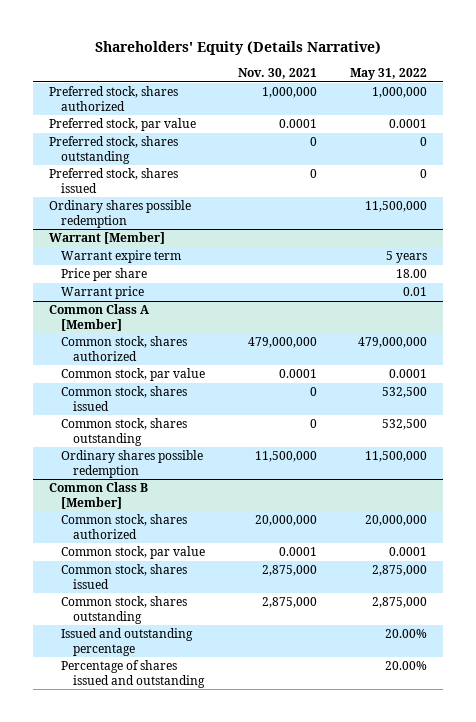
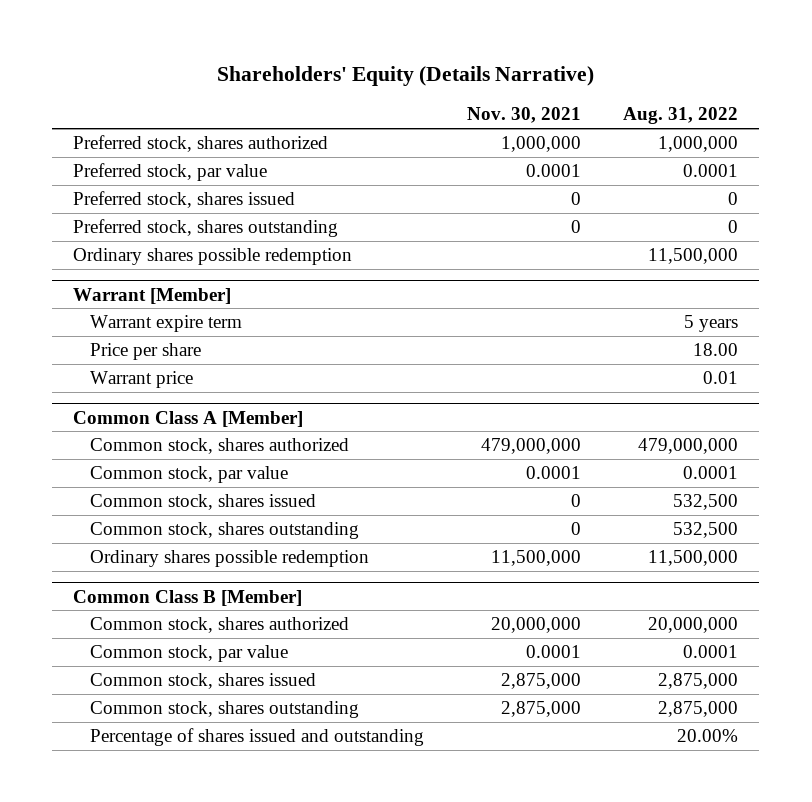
[349,68,427,81] May 31, 2022 -> none
none -> [623,107,739,125] Aug. 31, 2022
[49,136,179,164] Preferred stock, shares outstanding -> [73,219,339,238] Preferred stock, shares outstanding
[61,628,194,656] Issued and outstanding percentage -> none

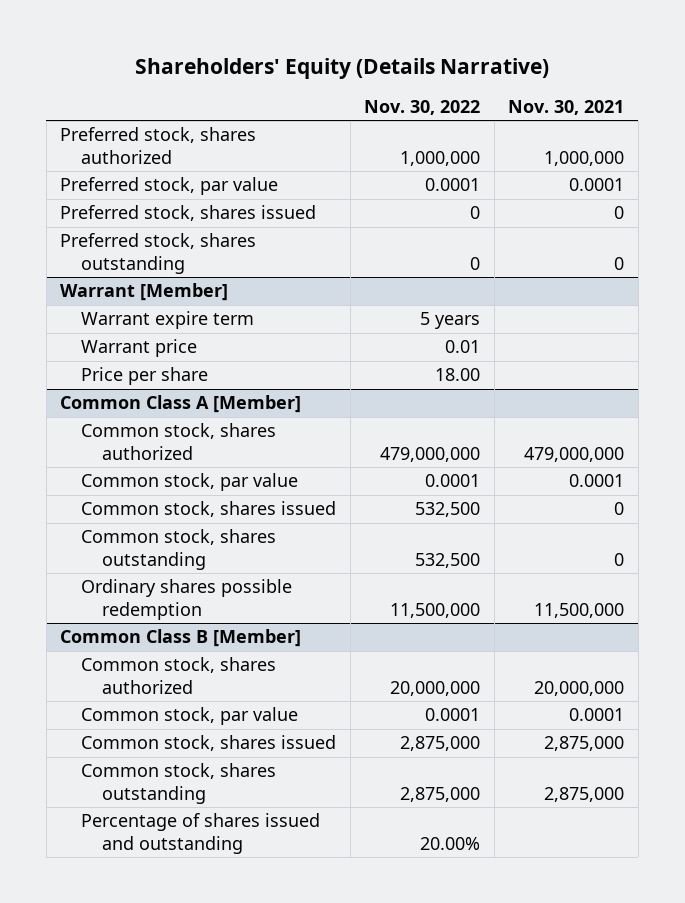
[623,107,739,125] Aug. 31, 2022 -> none
none -> [364,99,481,115] Nov. 30, 2022
[73,248,353,266] Ordinary shares possible redemption -> none
[90,343,202,361] Price per share -> [81,367,209,386] Price per share

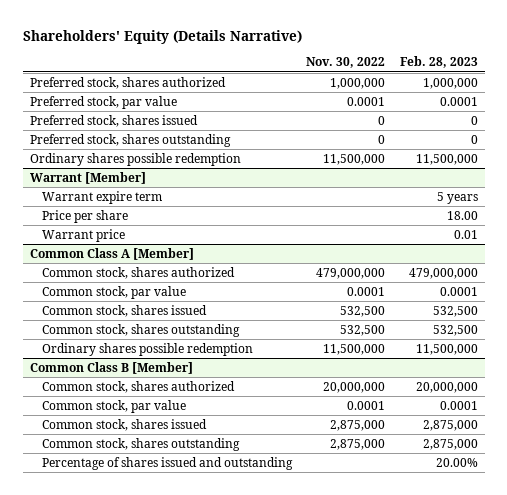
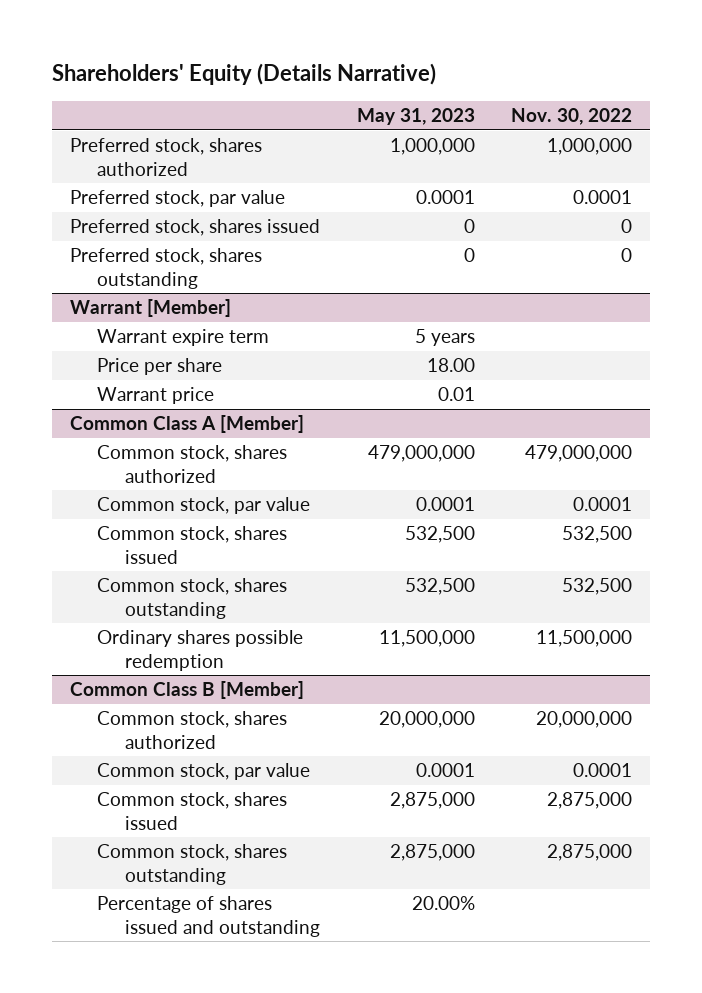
[399,56,478,69] Feb. 28, 2023 -> none
none -> [356,108,475,126] May 31, 2023
[29,152,241,166] Ordinary shares possible redemption -> none

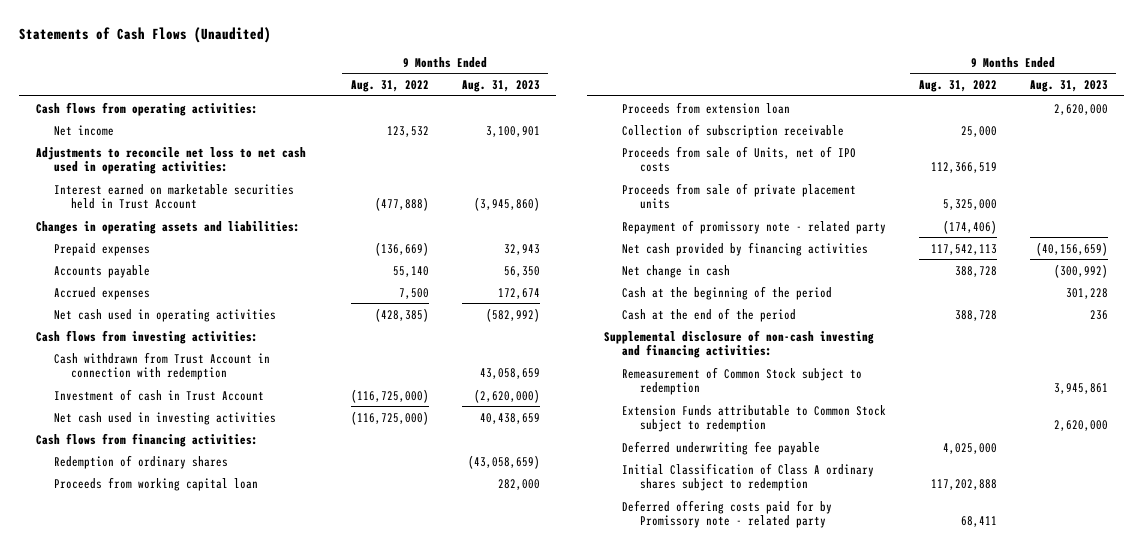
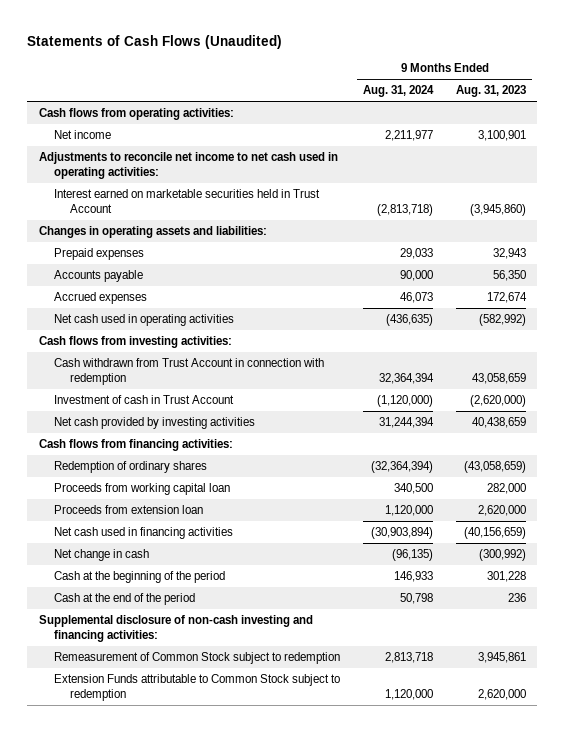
[350,80,429,93] Aug. 31, 2022 -> none
none -> [363,85,435,98] Aug. 31, 2024
[35,146,306,175] Adjustments to reconcile net loss to net cash used in operating activities: -> [38,152,338,179] Adjustments to reconcile net income to net cash used in operating activities:
[53,411,276,425] Net cash used in investing activities -> [54,417,256,430] Net cash provided by investing activities
[621,123,844,138] Collection of subscription receivable -> none
[621,145,856,173] Proceeds from sale of Units, net of IPO costs -> none
[621,182,856,210] Proceeds from sale of private placement units -> none
[621,219,886,234] Repayment of promissory note - related party -> none
[621,241,868,256] Net cash provided by financing activities -> [54,527,234,540] Net cash used in financing activities
[621,440,820,455] Deferred underwriting fee payable -> none
[621,462,874,492] Initial Classification of Class A ordinary shares subject to redemption -> none
[621,499,832,529] Deferred offering costs paid for by Promissory note - related party -> none

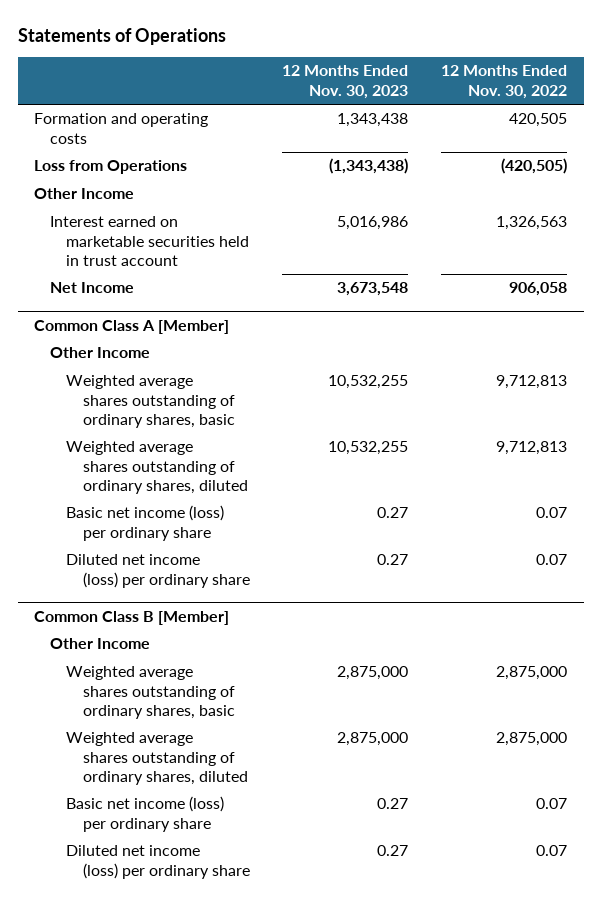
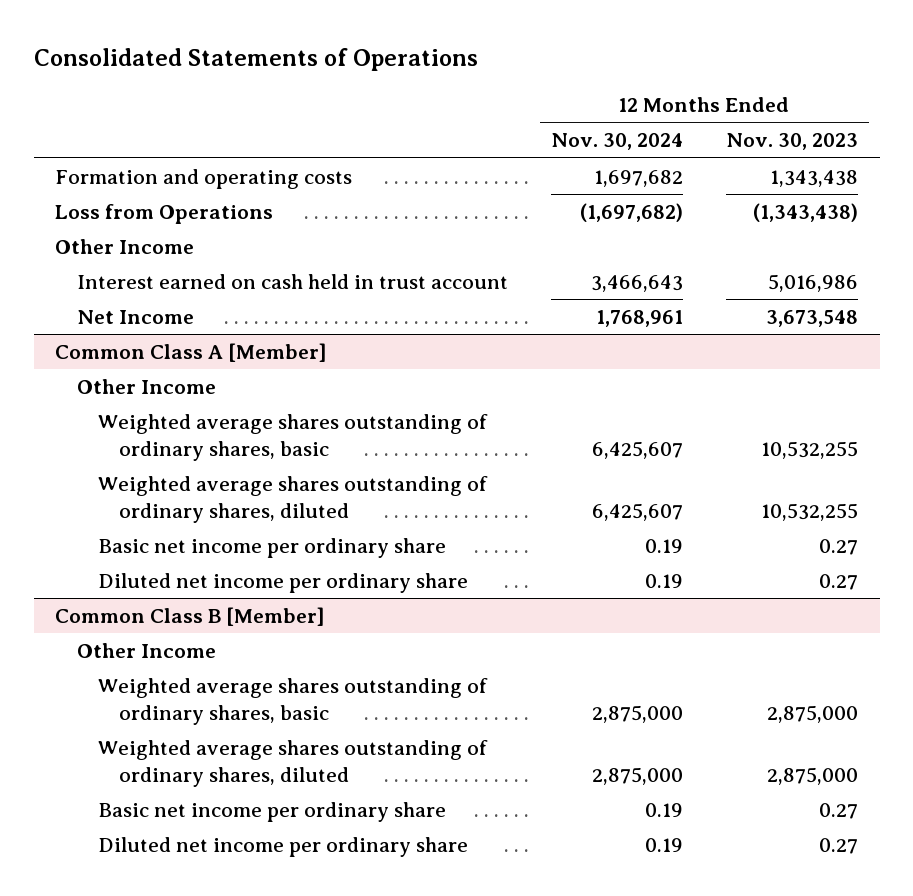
[17,27,226,45] Statements of Operations -> [33,48,478,72] Consolidated Statements of Operations
[441,65,568,99] 12 Months Ended Nov. 30, 2022 -> none
none -> [550,133,683,151] Nov. 30, 2024
[50,216,250,267] Interest earned on marketable securities held in trust account -> [76,273,508,289] Interest earned on cash held in trust account
[66,505,225,541] Basic net income (loss) per ordinary share -> [97,537,446,558] Basic net income per ordinary share
[66,554,250,588] Diluted net income (loss) per ordinary share -> [97,572,468,593] Diluted net income per ordinary share
[66,796,225,832] Basic net income (loss) per ordinary share -> [97,801,446,822] Basic net income per ordinary share
[66,845,250,879] Diluted net income (loss) per ordinary share -> [97,836,468,857] Diluted net income per ordinary share

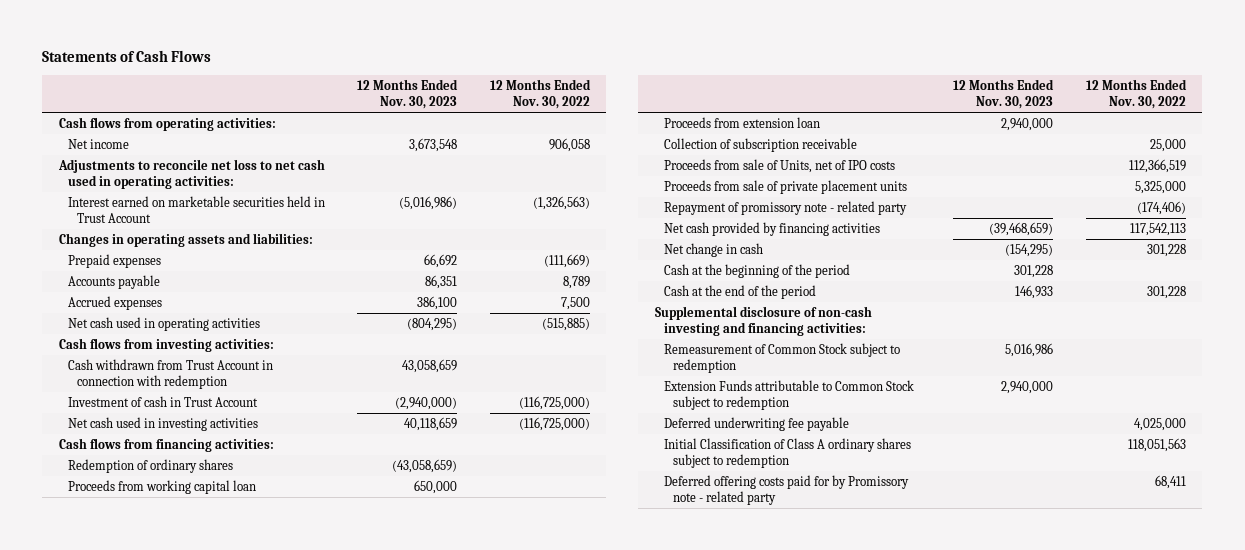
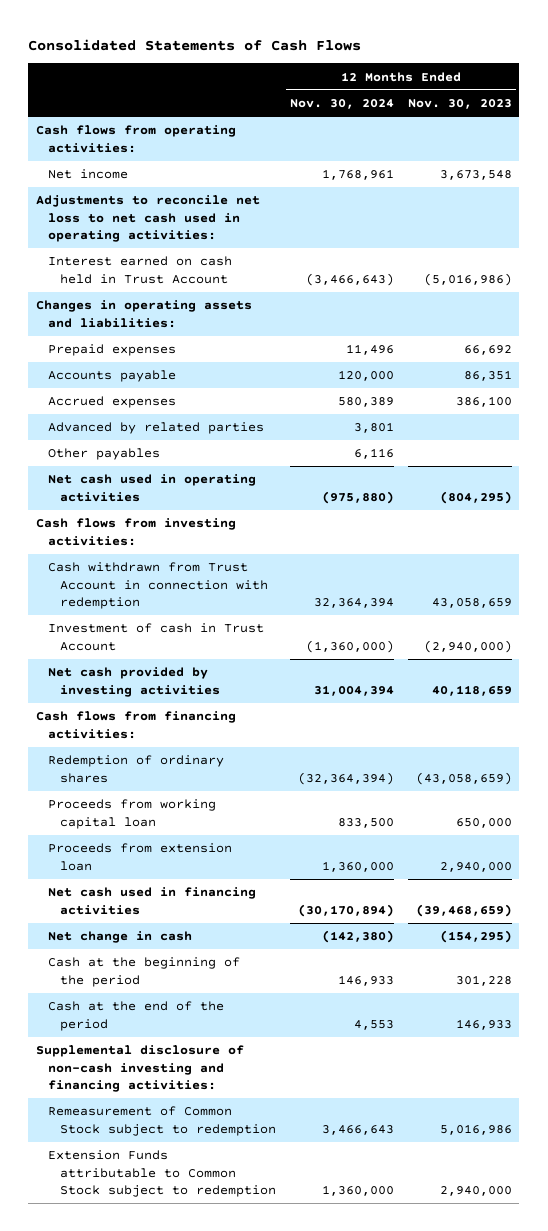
[42,50,212,63] Statements of Cash Flows -> [28,38,362,51] Consolidated Statements of Cash Flows
[489,78,591,109] 12 Months Ended Nov. 30, 2022 -> none
none -> [289,99,394,110] Nov. 30, 2024
[67,195,325,223] Interest earned on marketable securities held in Trust Account -> [47,256,232,284] Interest earned on cash held in Trust Account
none -> [47,422,264,435] Advanced by related parties
none -> [47,448,160,461] Other payables
[67,416,258,431] Net cash used in investing activities -> [47,667,220,697] Net cash provided by investing activities
[663,137,857,152] Collection of subscription receivable -> none
[663,158,895,173] Proceeds from sale of Units, net of IPO costs -> none
[663,179,907,194] Proceeds from sale of private placement units -> none
[663,200,907,215] Repayment of promissory note - related party -> none
[663,221,880,236] Net cash provided by financing activities -> [47,887,256,915] Net cash used in financing activities
[663,416,849,431] Deferred underwriting fee payable -> none
[663,437,911,468] Initial Classification of Class A ordinary shares subject to redemption -> none
[663,474,909,505] Deferred offering costs paid for by Promissory note - related party -> none

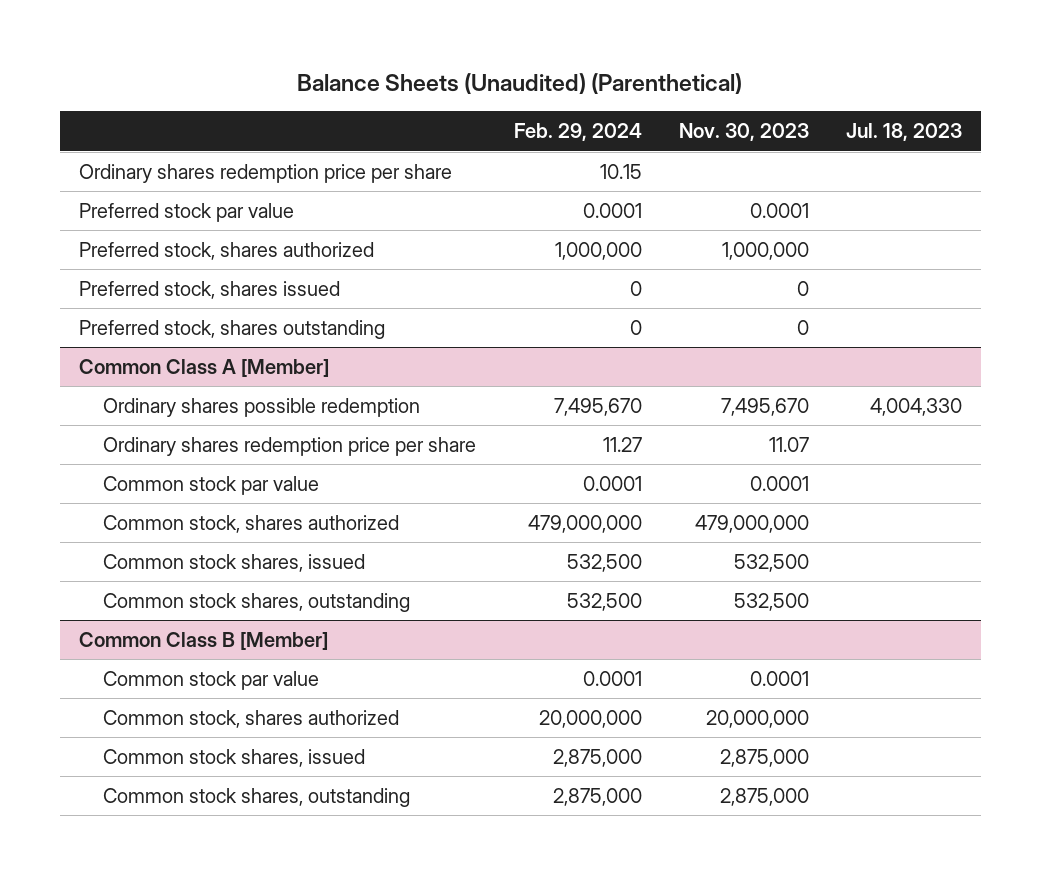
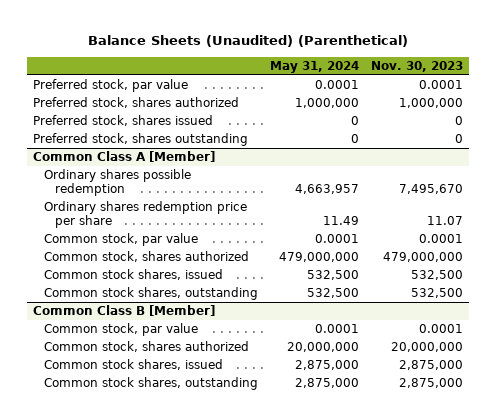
[513,123,642,142] Feb. 29, 2024 -> none
[846,123,963,142] Jul. 18, 2023 -> none
none -> [270,60,360,73] May 31, 2024
[78,163,452,183] Ordinary shares redemption price per share -> none
[78,202,294,222] Preferred stock par value -> [33,79,189,93] Preferred stock, par value
[103,475,320,495] Common stock par value -> [44,233,199,247] Common stock, par value
[103,670,320,690] Common stock par value -> [44,323,199,337] Common stock, par value

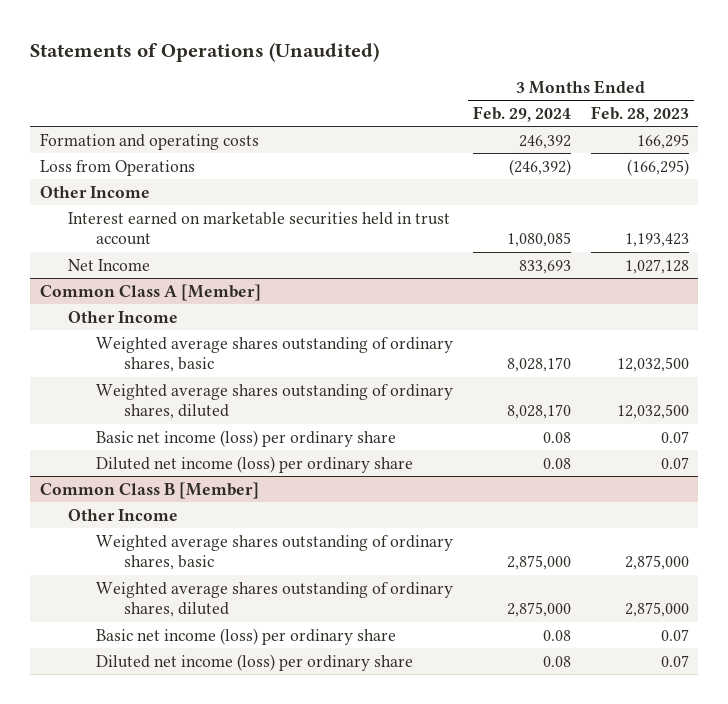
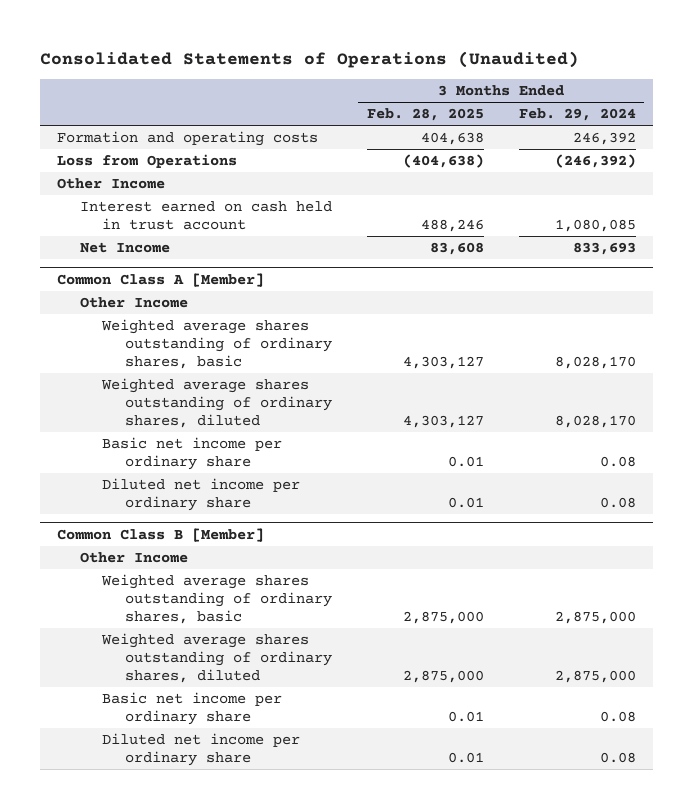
[29,42,379,63] Statements of Operations (Unaudited) -> [39,50,579,68] Consolidated Statements of Operations (Unaudited)
[590,106,689,123] Feb. 28, 2023 -> none
none -> [366,108,484,122] Feb. 28, 2025
[67,211,450,246] Interest earned on marketable securities held in trust account -> [79,200,332,230] Interest earned on cash held in trust account
[96,429,397,447] Basic net income (loss) per ordinary share -> [102,436,283,470] Basic net income per ordinary share
[96,455,414,473] Diluted net income (loss) per ordinary share -> [102,477,301,511] Diluted net income per ordinary share
[96,627,397,645] Basic net income (loss) per ordinary share -> [102,691,283,725] Basic net income per ordinary share
[96,653,414,671] Diluted net income (loss) per ordinary share -> [102,732,301,766] Diluted net income per ordinary share

